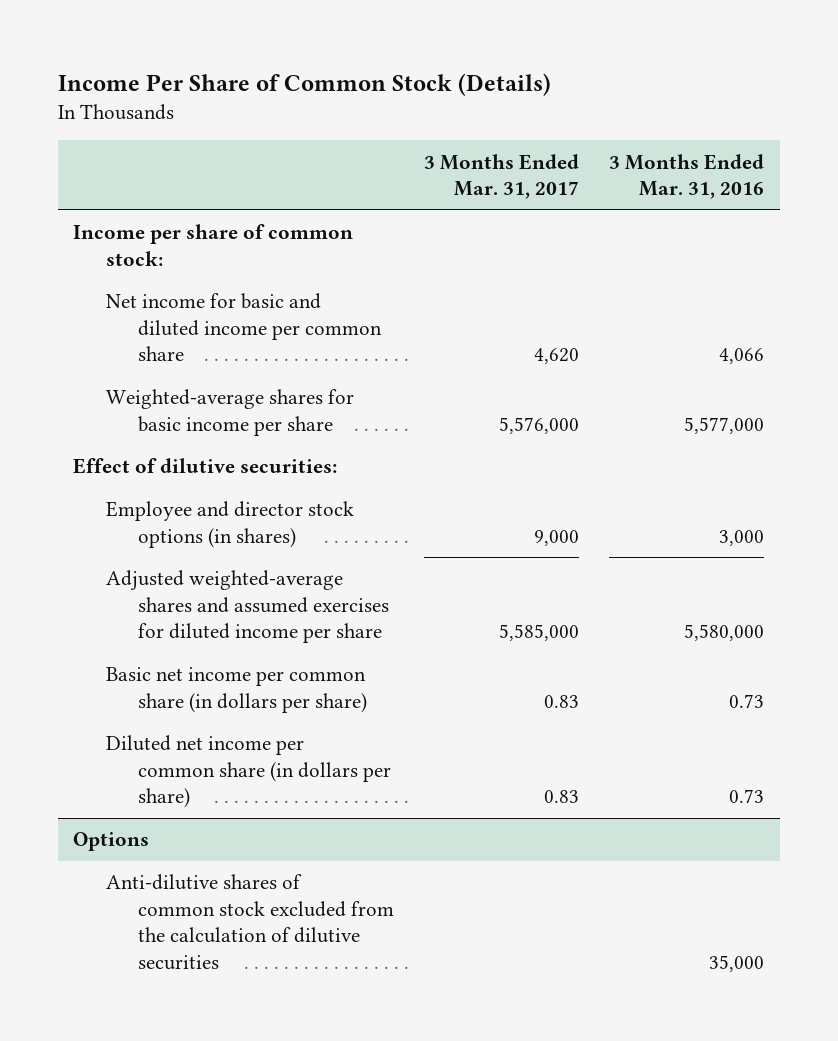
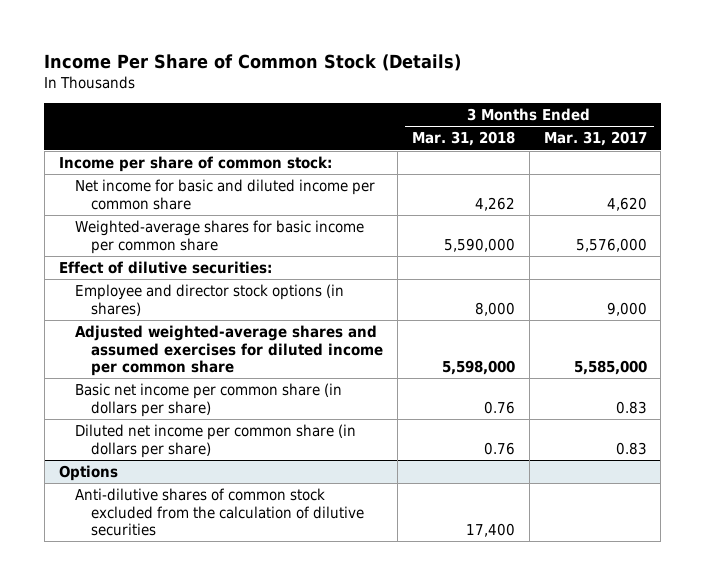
[609,153,765,200] 3 Months Ended Mar. 31, 2016 -> none
none -> [412,131,516,147] Mar. 31, 2018
[105,389,354,436] Weighted-average shares for basic income per share -> [75,220,365,254] Weighted-average shares for basic income per common share
[105,570,389,644] Adjusted weighted-average shares and assumed exercises for diluted income per share -> [75,325,384,376] Adjusted weighted-average shares and assumed exercises for diluted income per common share

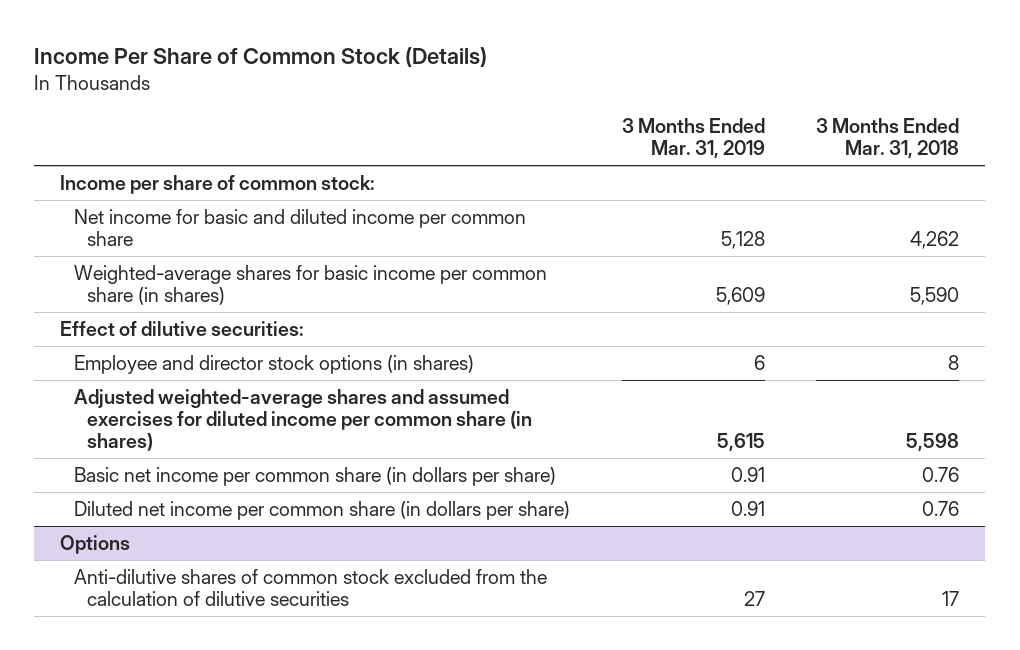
[543,131,647,147] Mar. 31, 2017 -> none
none -> [621,118,765,159] 3 Months Ended Mar. 31, 2019
[75,220,365,254] Weighted-average shares for basic income per common share -> [73,264,547,306] Weighted-average shares for basic income per common share (in shares)
[444,237,516,252] 5,590,000 -> [910,287,960,306] 5,590
[475,301,516,316] 8,000 -> [948,354,960,370] 8
[75,325,384,376] Adjusted weighted-average shares and assumed exercises for diluted income per common share -> [73,388,533,452] Adjusted weighted-average shares and assumed exercises for diluted income per common share (in shares)
[442,359,516,375] 5,598,000 -> [906,433,960,452] 5,598
[466,522,516,537] 17,400 -> [942,591,960,607] 17

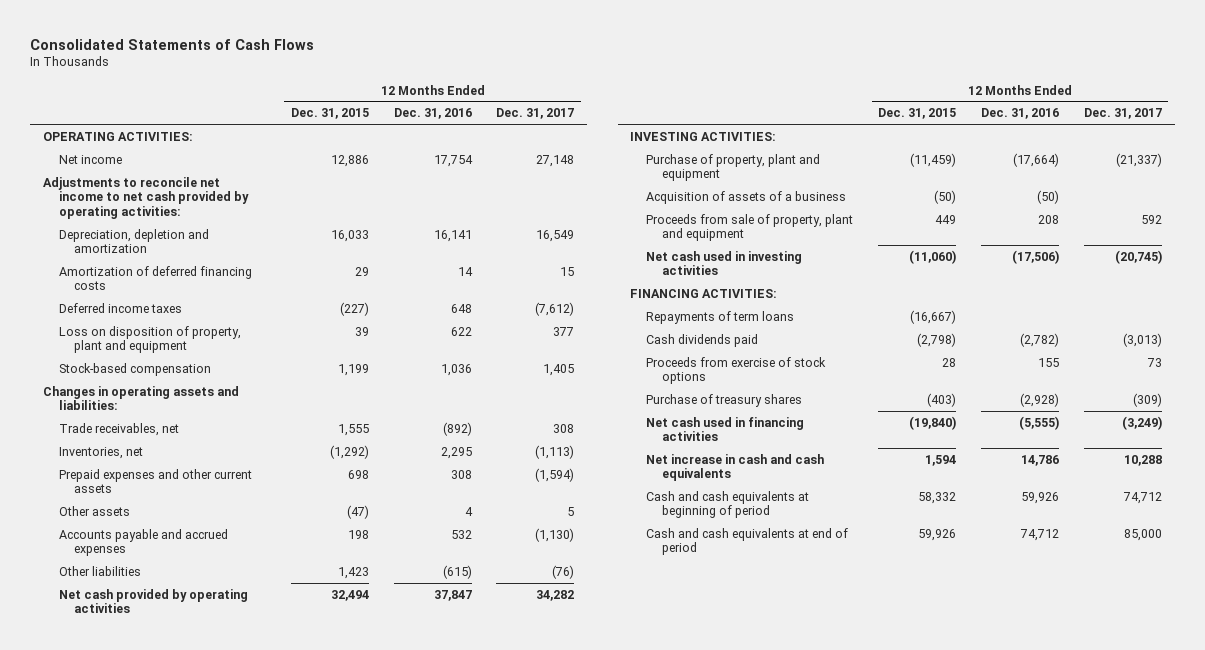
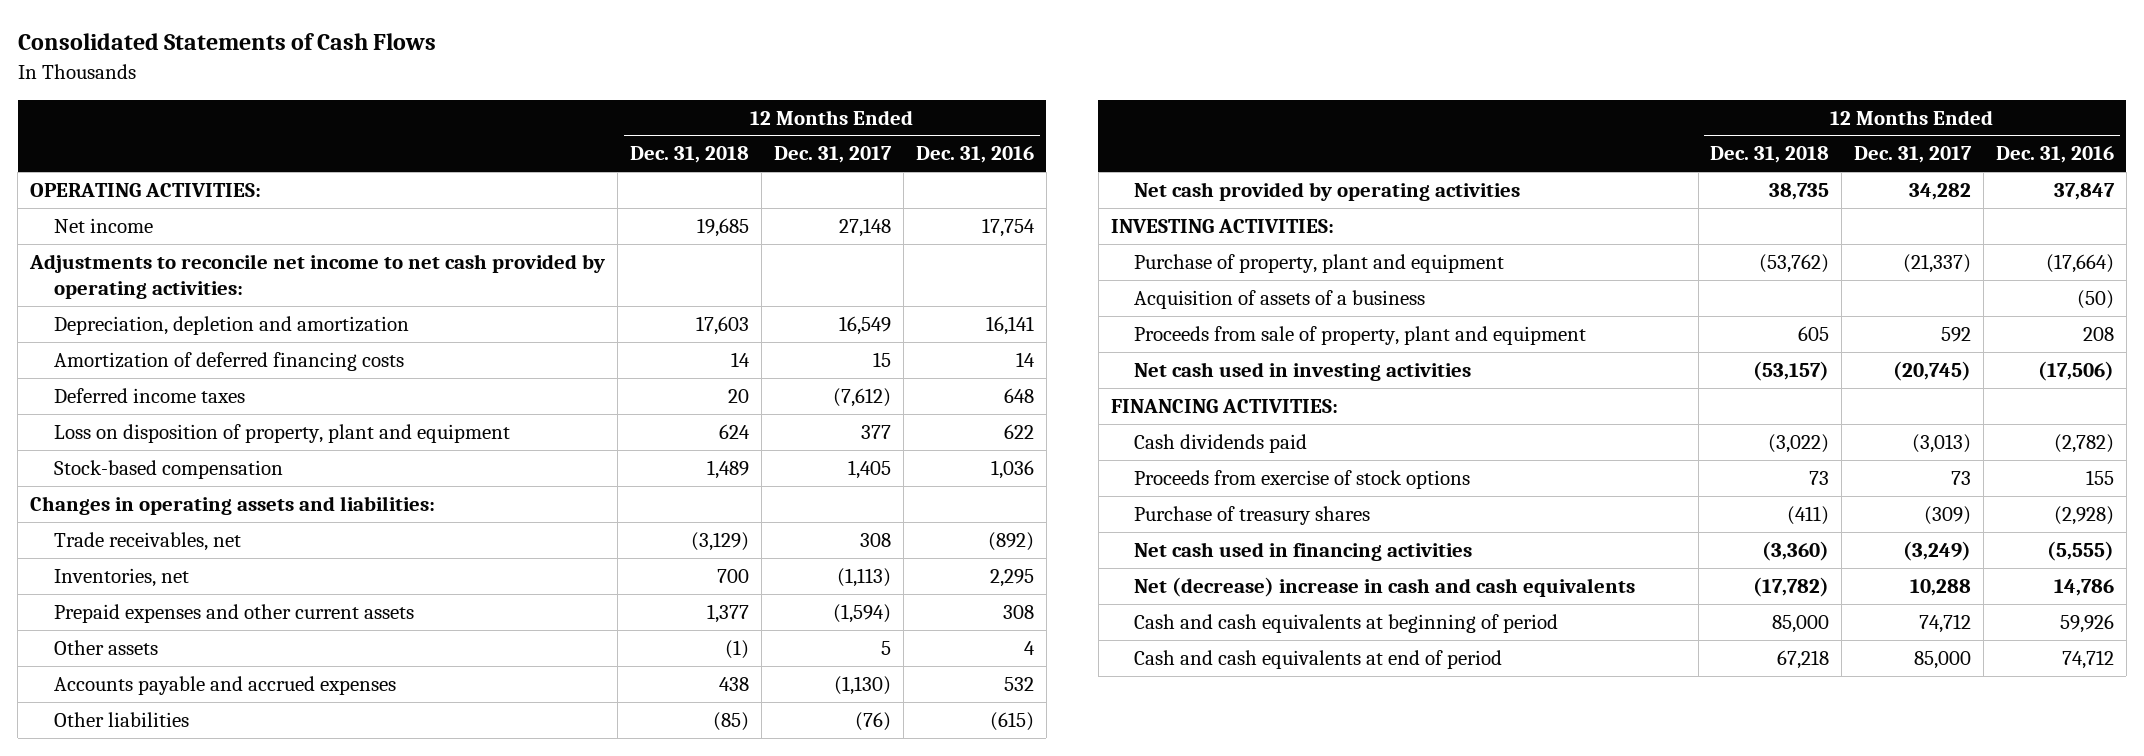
[290,108,369,120] Dec. 31, 2015 -> none
none -> [630,146,750,164] Dec. 31, 2018
[646,310,795,324] Repayments of term loans -> none
[646,453,825,482] Net increase in cash and cash equivalents -> [1134,576,1636,597] Net (decrease) increase in cash and cash equivalents

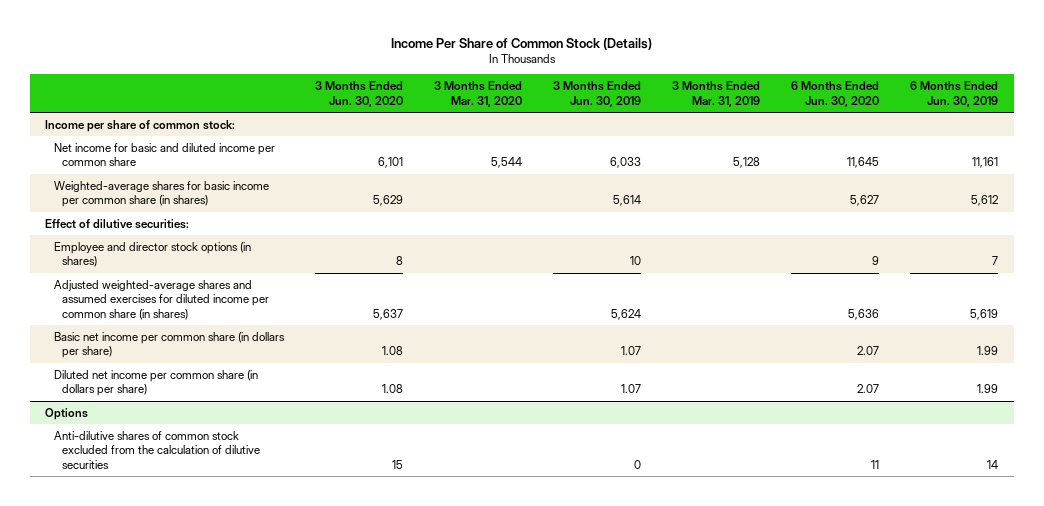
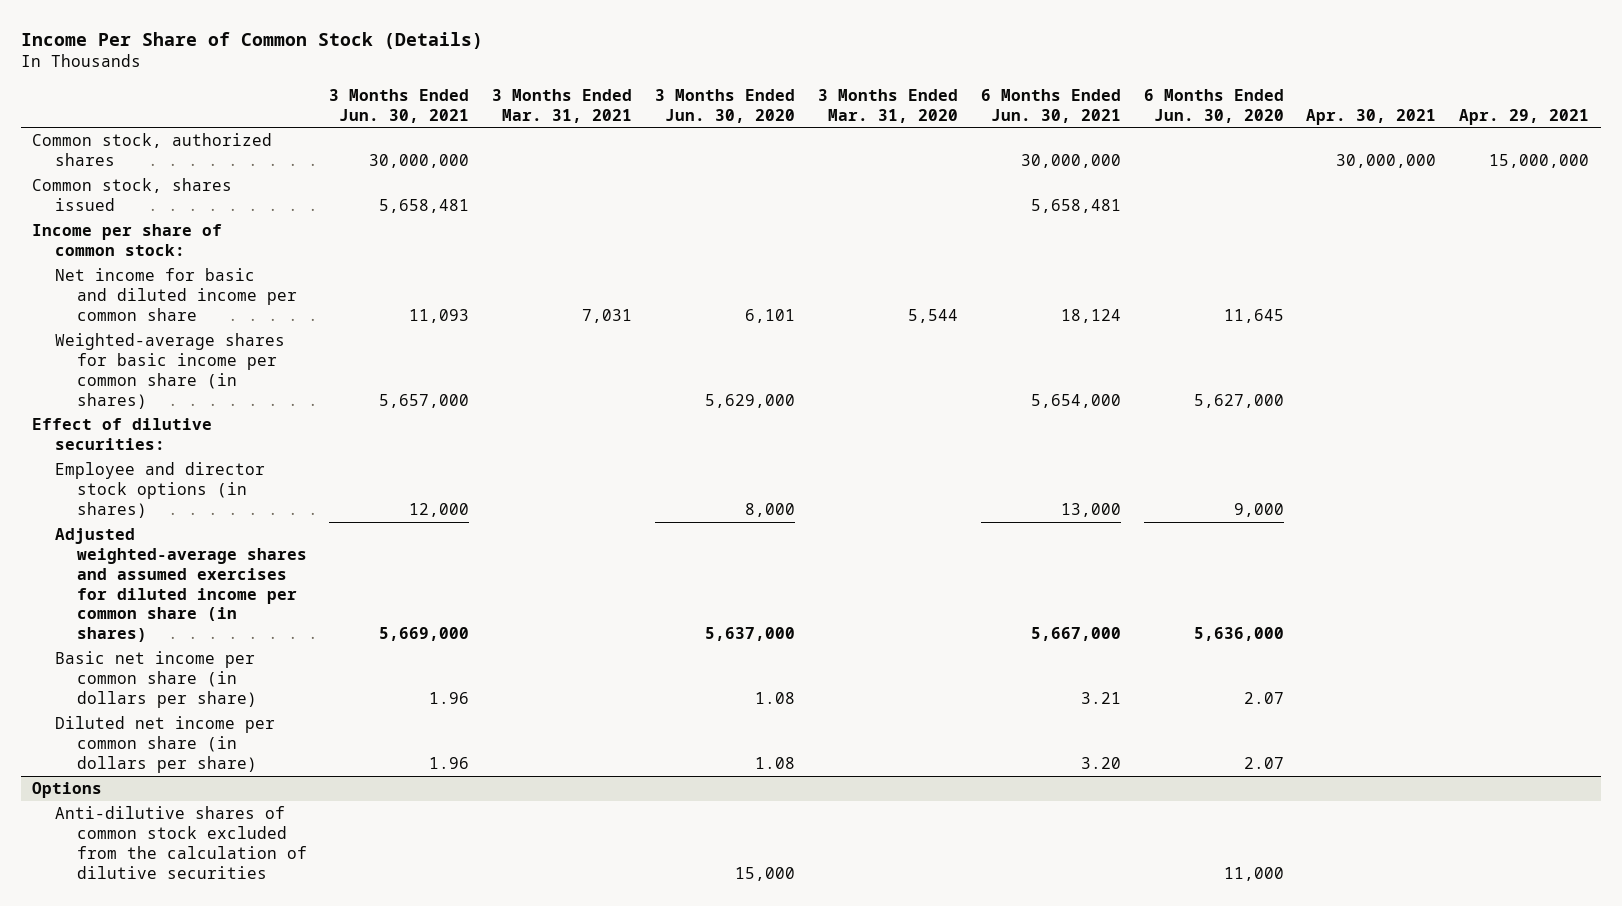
[552,81,641,107] 3 Months Ended Jun. 30, 2019 -> none
[672,81,761,107] 3 Months Ended Mar. 31, 2019 -> none
[910,81,999,107] 6 Months Ended Jun. 30, 2019 -> none
none -> [329,88,470,123] 3 Months Ended Jun. 30, 2021
none -> [492,88,633,123] 3 Months Ended Mar. 31, 2021
none -> [980,88,1121,123] 6 Months Ended Jun. 30, 2021
none -> [1306,108,1437,125] Apr. 30, 2021
none -> [1459,108,1590,125] Apr. 29, 2021
none -> [32,133,273,166] Common stock, authorized shares
none -> [32,178,233,211] Common stock, shares issued
[372,195,403,207] 5,629 -> [705,393,796,408] 5,629,000
[850,195,880,207] 5,627 -> [1193,393,1284,408] 5,627,000
[395,256,403,266] 8 -> [745,502,796,517] 8,000
[872,256,880,266] 9 -> [1233,502,1284,517] 9,000
[372,308,403,320] 5,637 -> [705,627,796,642] 5,637,000
[848,308,880,320] 5,636 -> [1193,627,1284,642] 5,636,000
[391,459,403,469] 15 -> [735,866,796,881] 15,000
[871,459,880,469] 11 -> [1223,866,1284,881] 11,000

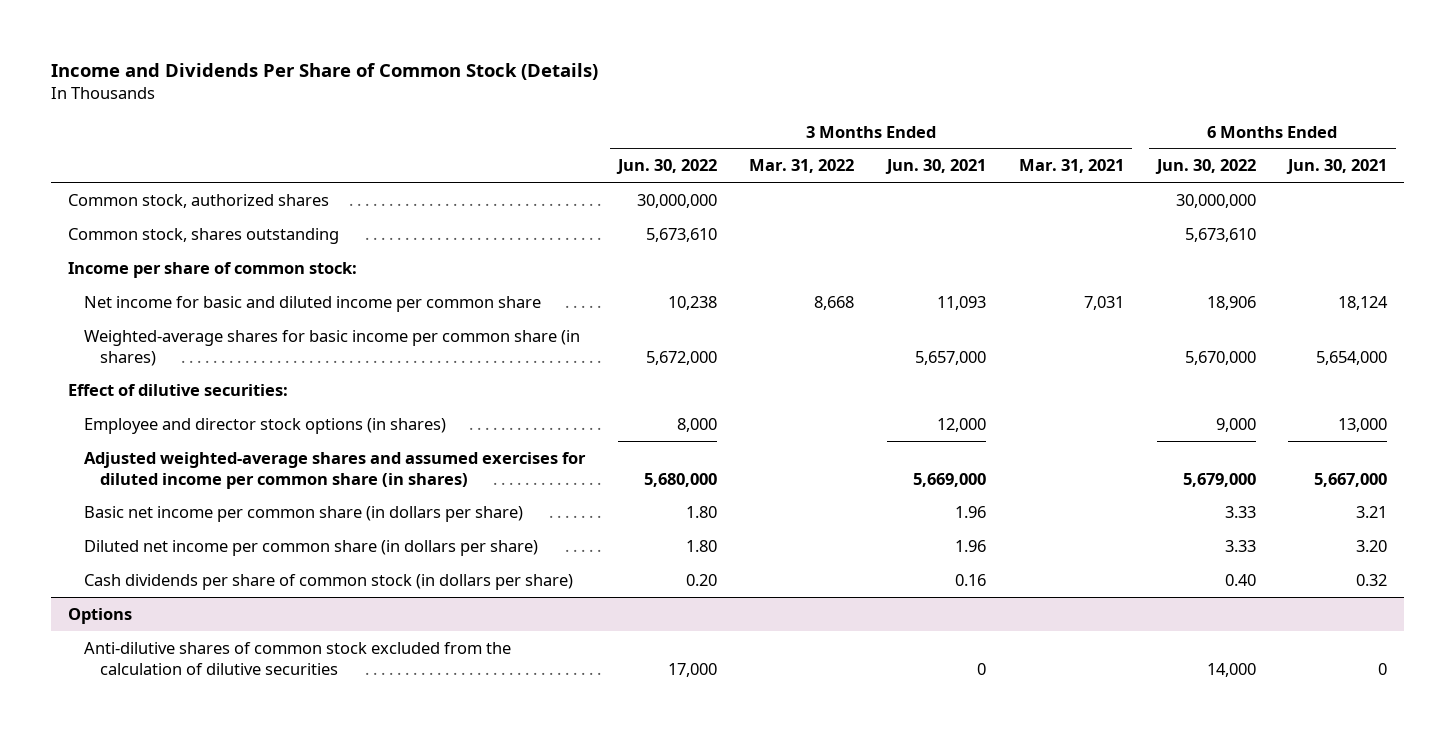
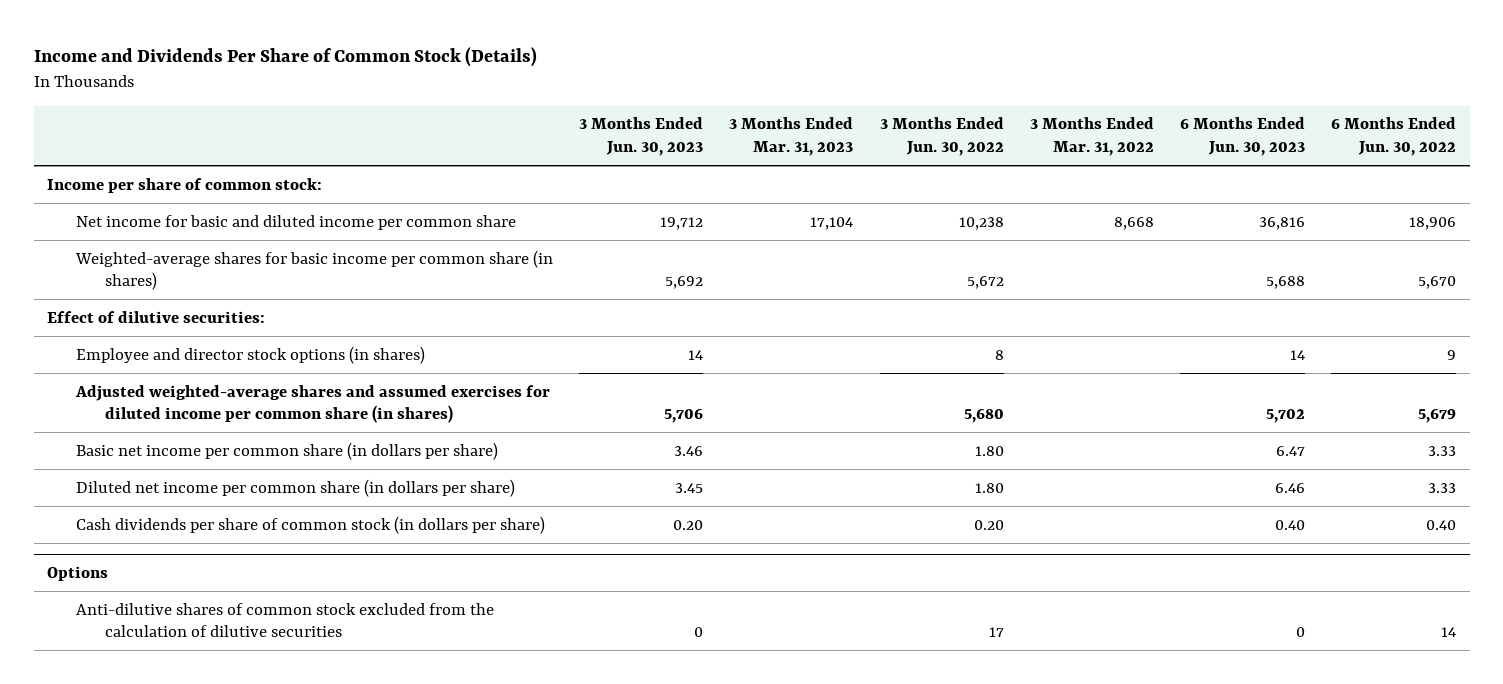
[885,159,987,175] Jun. 30, 2021 -> none
[1018,159,1124,174] Mar. 31, 2021 -> none
[1286,159,1388,175] Jun. 30, 2021 -> none
none -> [579,117,704,156] 3 Months Ended Jun. 30, 2023
none -> [729,117,854,156] 3 Months Ended Mar. 31, 2023
none -> [1180,117,1306,156] 6 Months Ended Jun. 30, 2023
[67,193,329,208] Common stock, authorized shares -> none
[67,227,339,244] Common stock, shares outstanding -> none
[645,350,717,365] 5,672,000 -> [966,276,1004,290] 5,672
[1184,350,1256,365] 5,670,000 -> [1418,276,1457,290] 5,670
[676,417,717,432] 8,000 -> [994,349,1004,360] 8
[1215,417,1256,432] 9,000 -> [1447,349,1457,360] 9
[643,472,717,487] 5,680,000 -> [963,409,1004,424] 5,680
[1182,472,1256,487] 5,679,000 -> [1418,409,1457,424] 5,679
[667,662,717,677] 17,000 -> [988,627,1004,638] 17
[1206,662,1256,677] 14,000 -> [1441,627,1457,638] 14

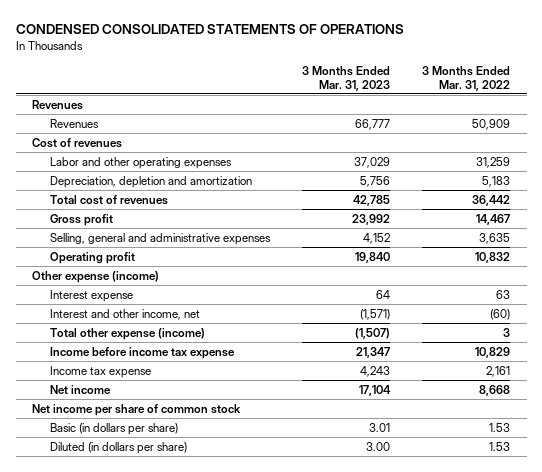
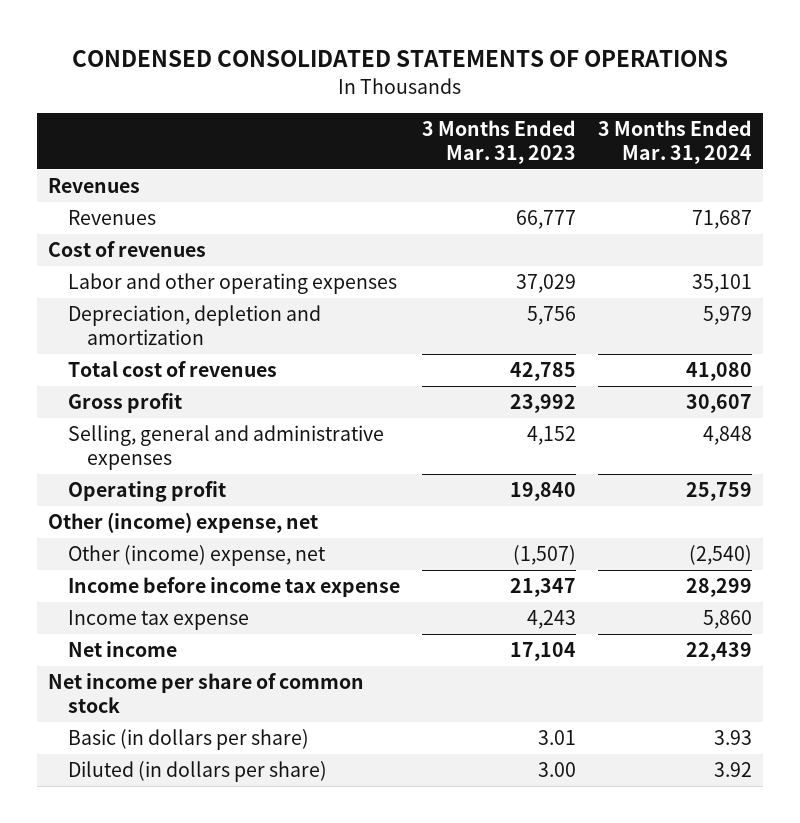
[422,65,511,91] 3 Months Ended Mar. 31, 2022 -> none
none -> [598,119,753,165] 3 Months Ended Mar. 31, 2024
[49,289,133,302] Interest expense -> none
[49,308,200,320] Interest and other income, net -> none
[32,270,160,283] Other expense (income) -> [48,511,319,533] Other (income) expense, net
[49,327,205,340] Total other expense (income) -> [67,544,326,566] Other (income) expense, net

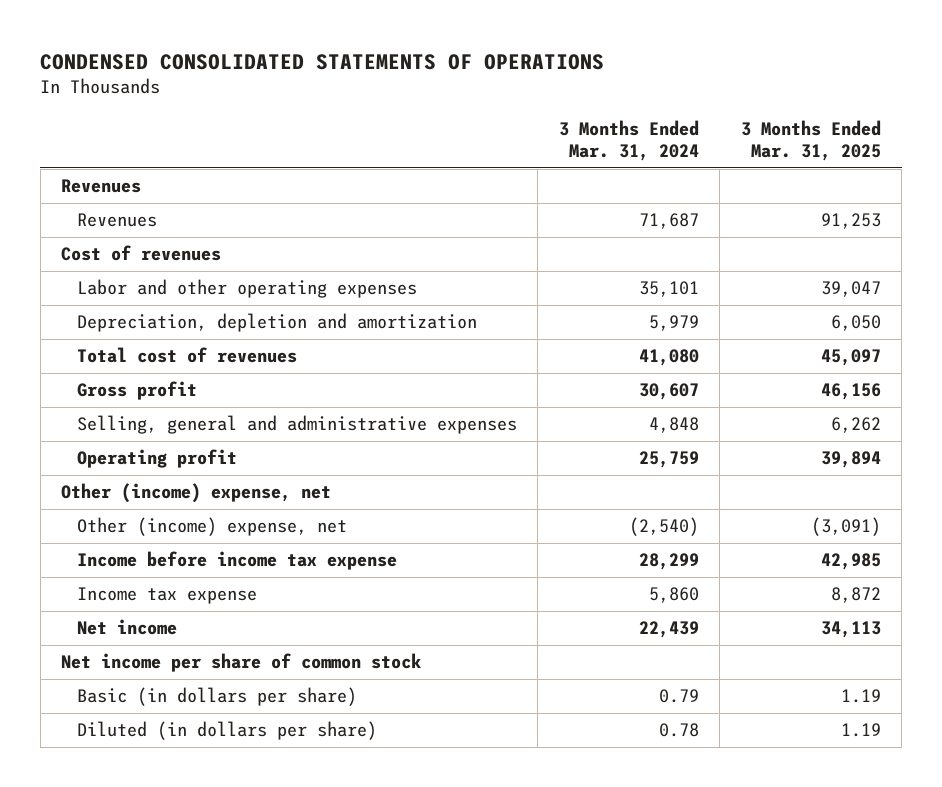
[421,119,576,165] 3 Months Ended Mar. 31, 2023 -> none
none -> [740,119,881,161] 3 Months Ended Mar. 31, 2025
[714,729,753,745] 3.93 -> [658,689,699,704] 0.79
[714,761,753,777] 3.92 -> [658,723,699,738] 0.78

